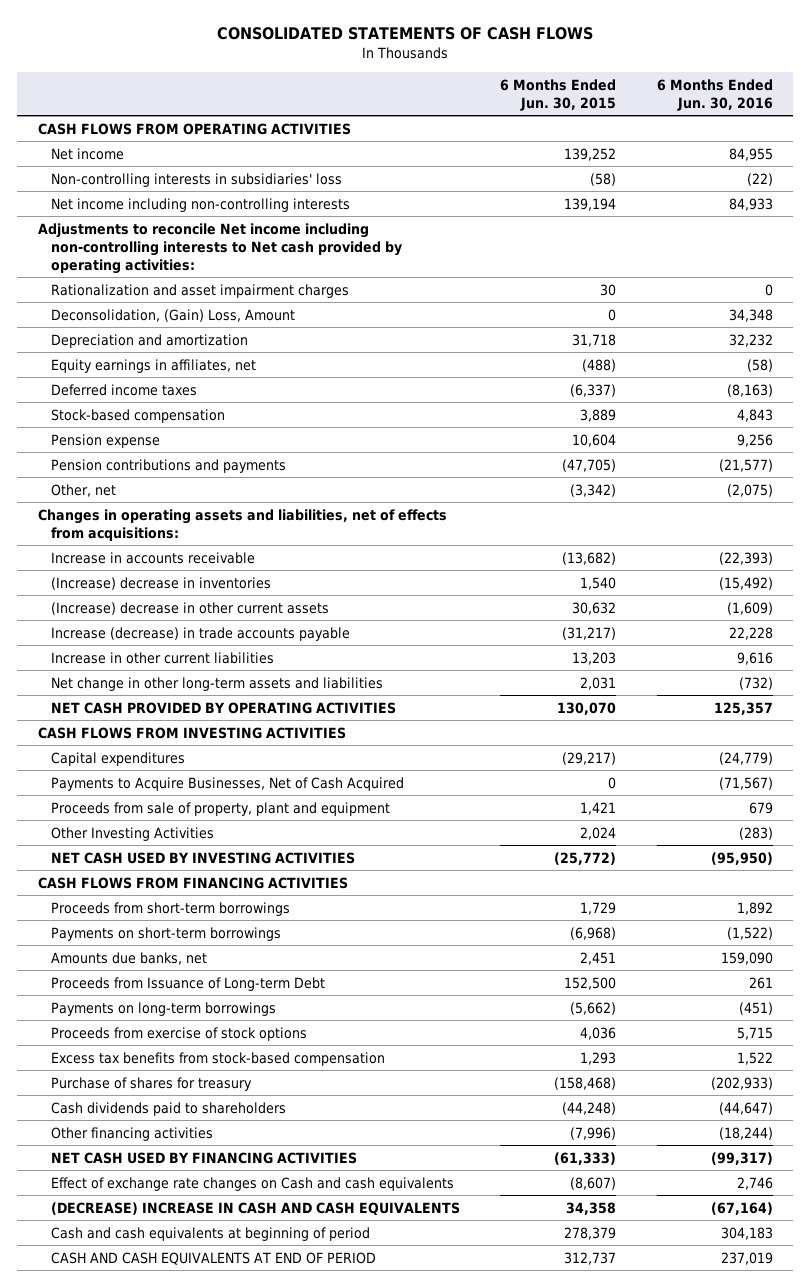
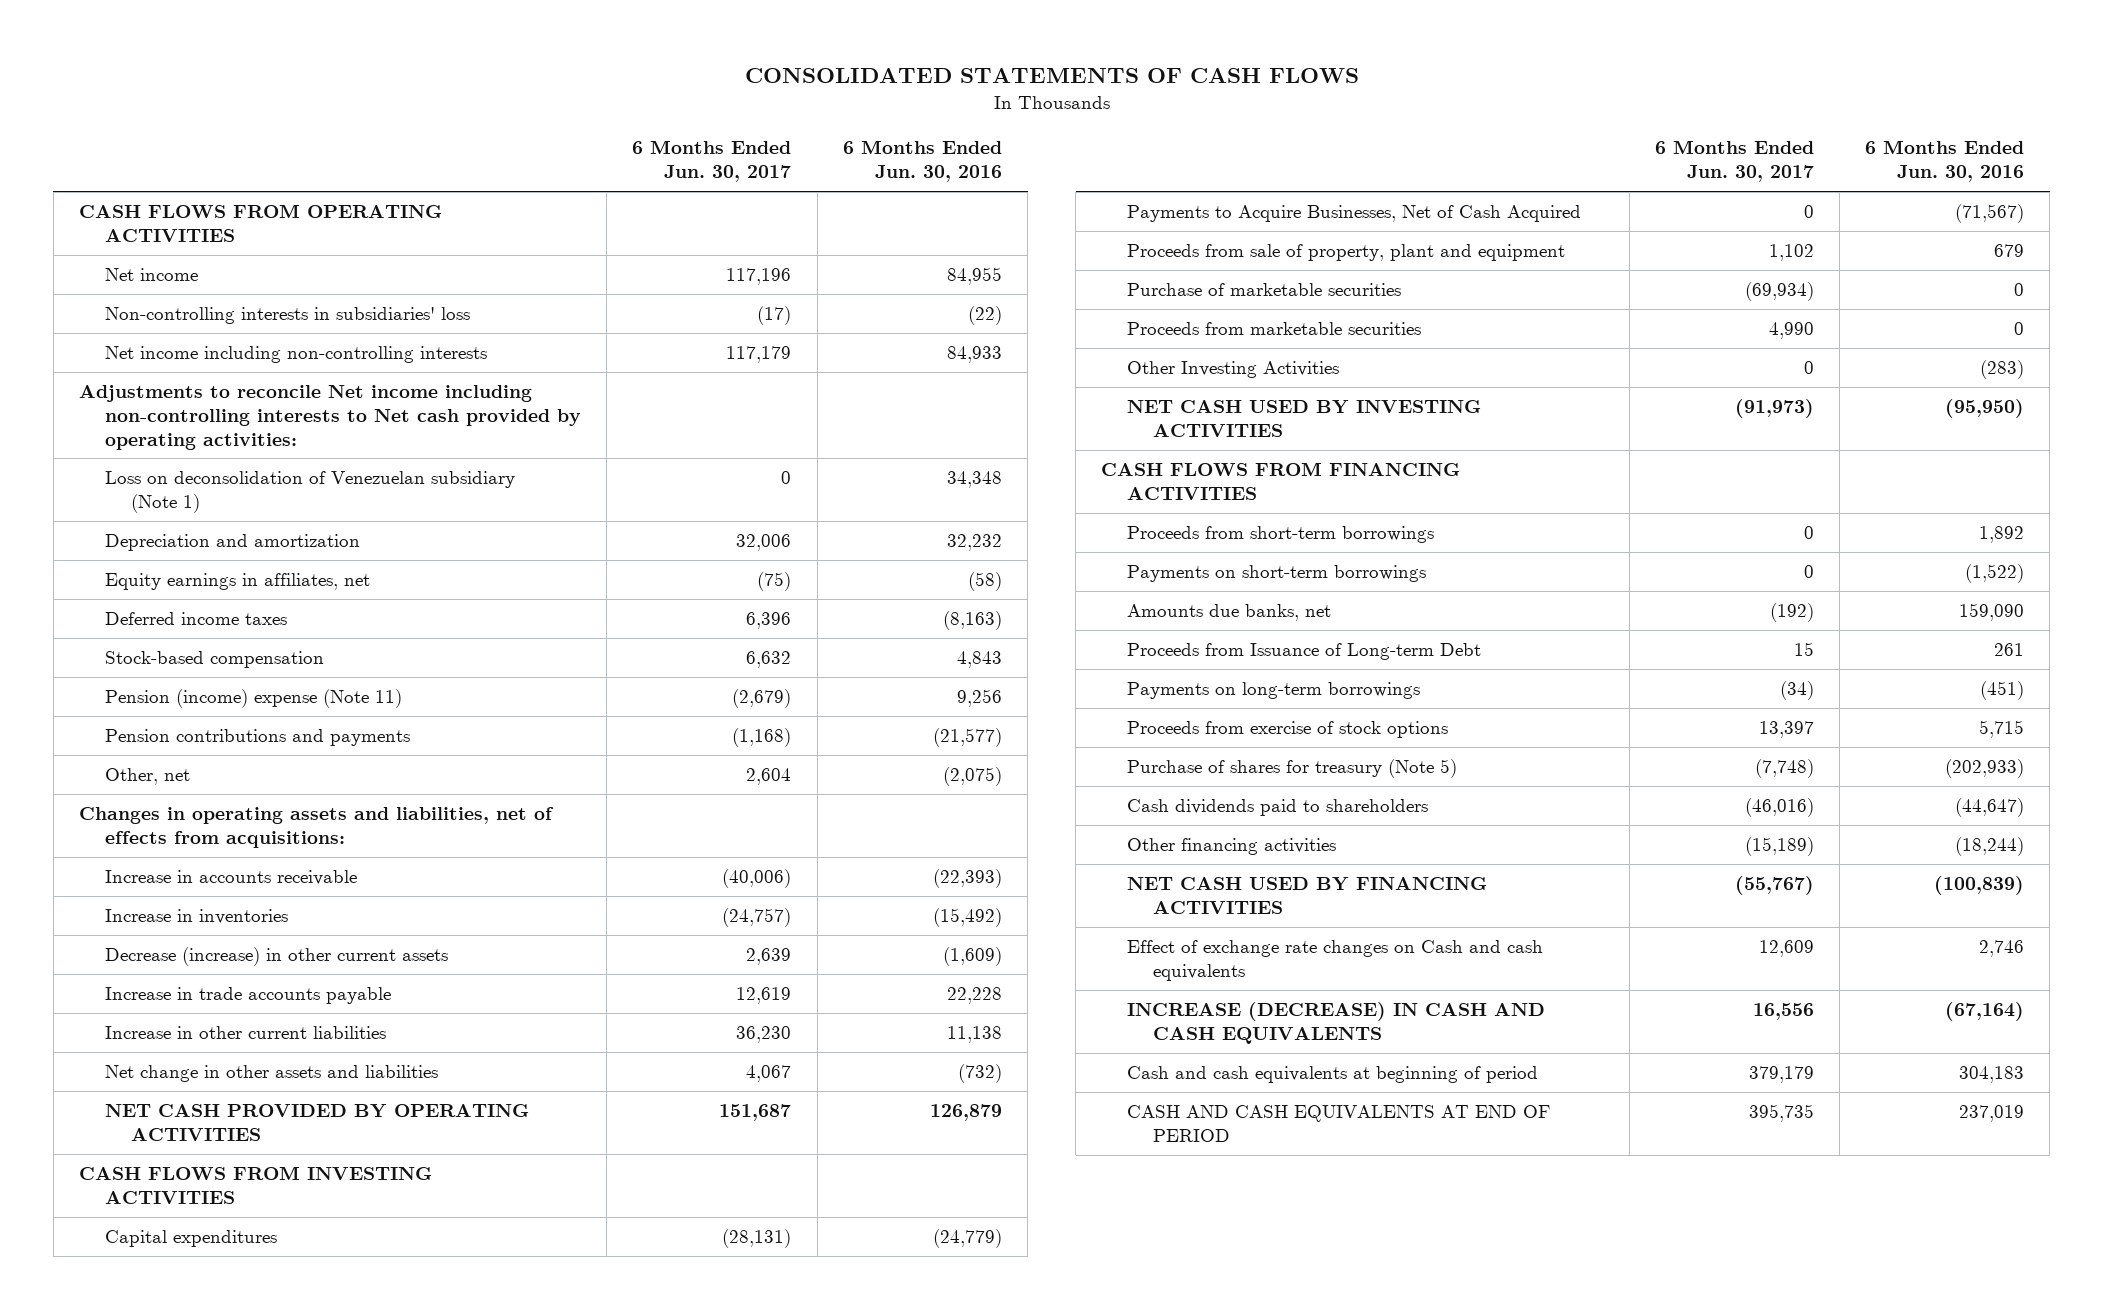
[500,78,617,111] 6 Months Ended Jun. 30, 2015 -> none
none -> [632,140,792,183] 6 Months Ended Jun. 30, 2017
[50,283,349,298] Rationalization and asset impairment charges -> none
[50,308,295,322] Deconsolidation, (Gain) Loss, Amount -> [104,471,515,513] Loss on deconsolidation of Venezuelan subsidiary (Note 1)
[50,433,160,448] Pension expense -> [104,689,402,709] Pension (income) expense (Note 11)
[50,576,271,590] (Increase) decrease in inventories -> [104,909,288,925] Increase in inventories
[50,601,329,615] (Increase) decrease in other current assets -> [104,947,448,967] Decrease (increase) in other current assets
[50,626,350,641] Increase (decrease) in trade accounts payable -> [104,987,391,1005] Increase in trade accounts payable
[736,651,773,665] 9,616 -> [946,1026,1002,1044] 11,138
[50,676,383,691] Net change in other long-term assets and liabilities -> [104,1065,438,1083] Net change in other assets and liabilities
[713,701,773,715] 125,357 -> [929,1104,1002,1122] 126,879
none -> [1127,283,1402,297] Purchase of marketable securities
none -> [1127,322,1422,336] Proceeds from marketable securities
[50,1051,385,1066] Excess tax benefits from stock-based compensation -> none
[50,1076,252,1091] Purchase of shares for treasury -> [1127,759,1458,779] Purchase of shares for treasury (Note 5)
[710,1151,773,1165] (99,317) -> [1934,876,2025,896] (100,839)
[50,1201,460,1216] (DECREASE) INCREASE IN CASH AND CASH EQUIVALENTS -> [1127,1002,1546,1044] INCREASE (DECREASE) IN CASH AND CASH EQUIVALENTS

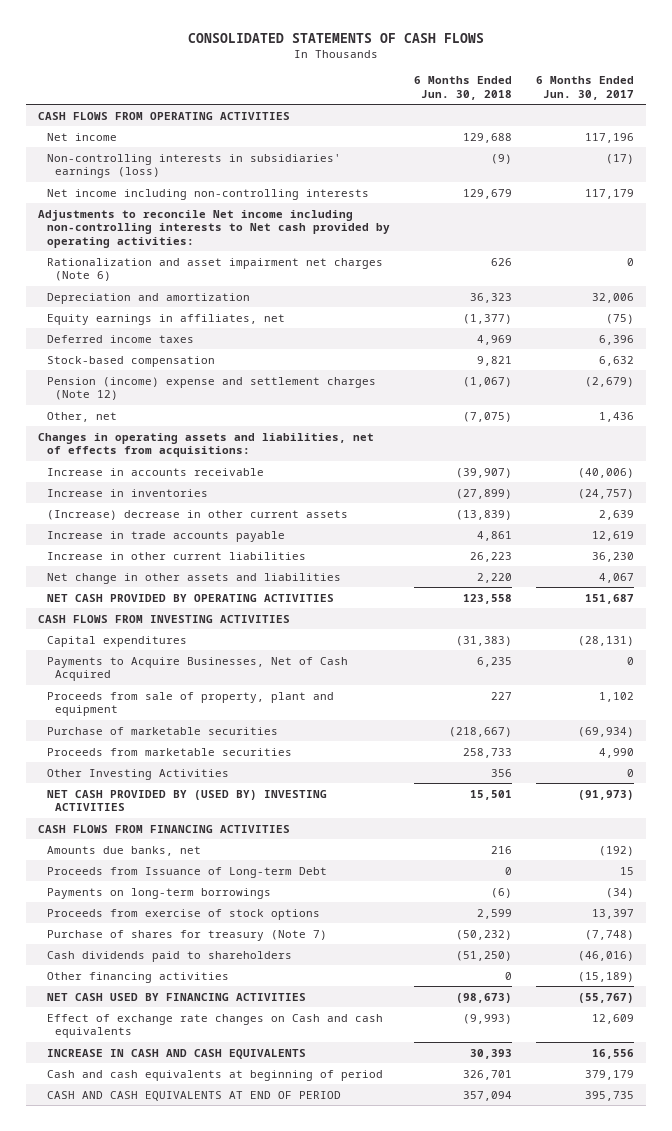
[842,140,1002,183] 6 Months Ended Jun. 30, 2016 -> none
none -> [413,76,512,100] 6 Months Ended Jun. 30, 2018
[104,307,470,325] Non-controlling interests in subsidiaries' loss -> [46,153,341,179] Non-controlling interests in subsidiaries' earnings (loss)
[104,471,515,513] Loss on deconsolidation of Venezuelan subsidiary (Note 1) -> none
none -> [46,257,383,282] Rationalization and asset impairment net charges (Note 6)
[104,729,410,747] Pension contributions and payments -> none
[104,689,402,709] Pension (income) expense (Note 11) -> [46,376,376,401] Pension (income) expense and settlement charges (Note 12)
[746,768,792,786] 2,604 -> [599,411,635,422] 1,436
[104,947,448,967] Decrease (increase) in other current assets -> [46,509,348,520] (Increase) decrease in other current assets
[1127,400,1482,437] NET CASH USED BY INVESTING ACTIVITIES -> [46,789,327,812] NET CASH PROVIDED BY (USED BY) INVESTING ACTIVITIES
[1127,526,1435,544] Proceeds from short-term borrowings -> none
[1127,565,1427,583] Payments on short-term borrowings -> none
[1127,759,1458,779] Purchase of shares for treasury (Note 5) -> [46,929,327,941] Purchase of shares for treasury (Note 7)
[1127,1002,1546,1044] INCREASE (DECREASE) IN CASH AND CASH EQUIVALENTS -> [46,1048,306,1059] INCREASE IN CASH AND CASH EQUIVALENTS

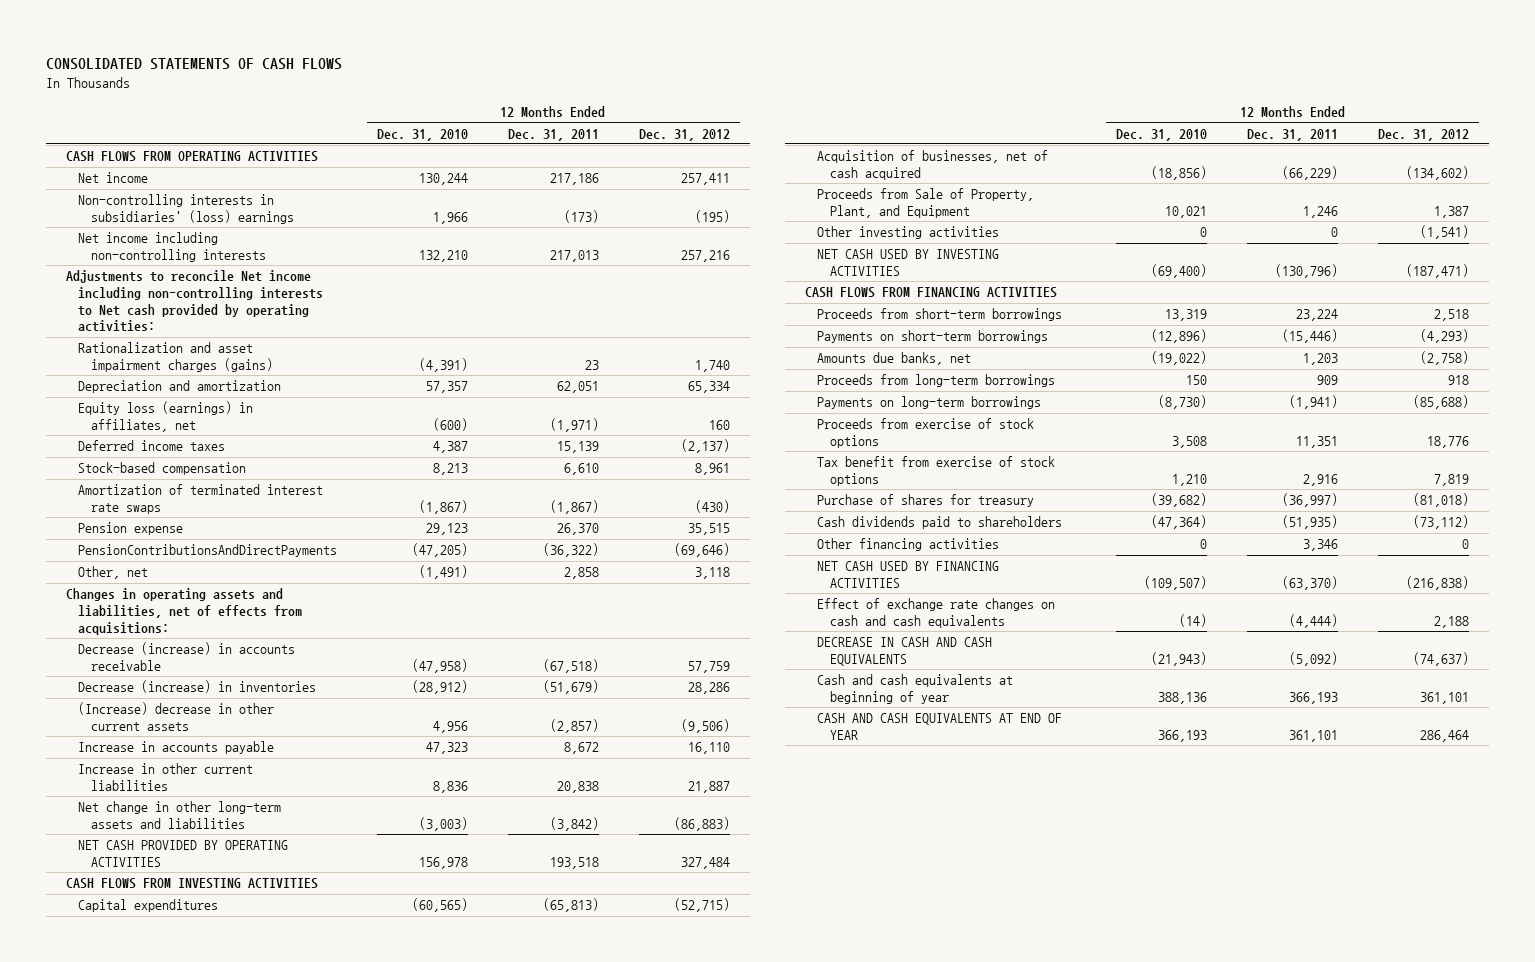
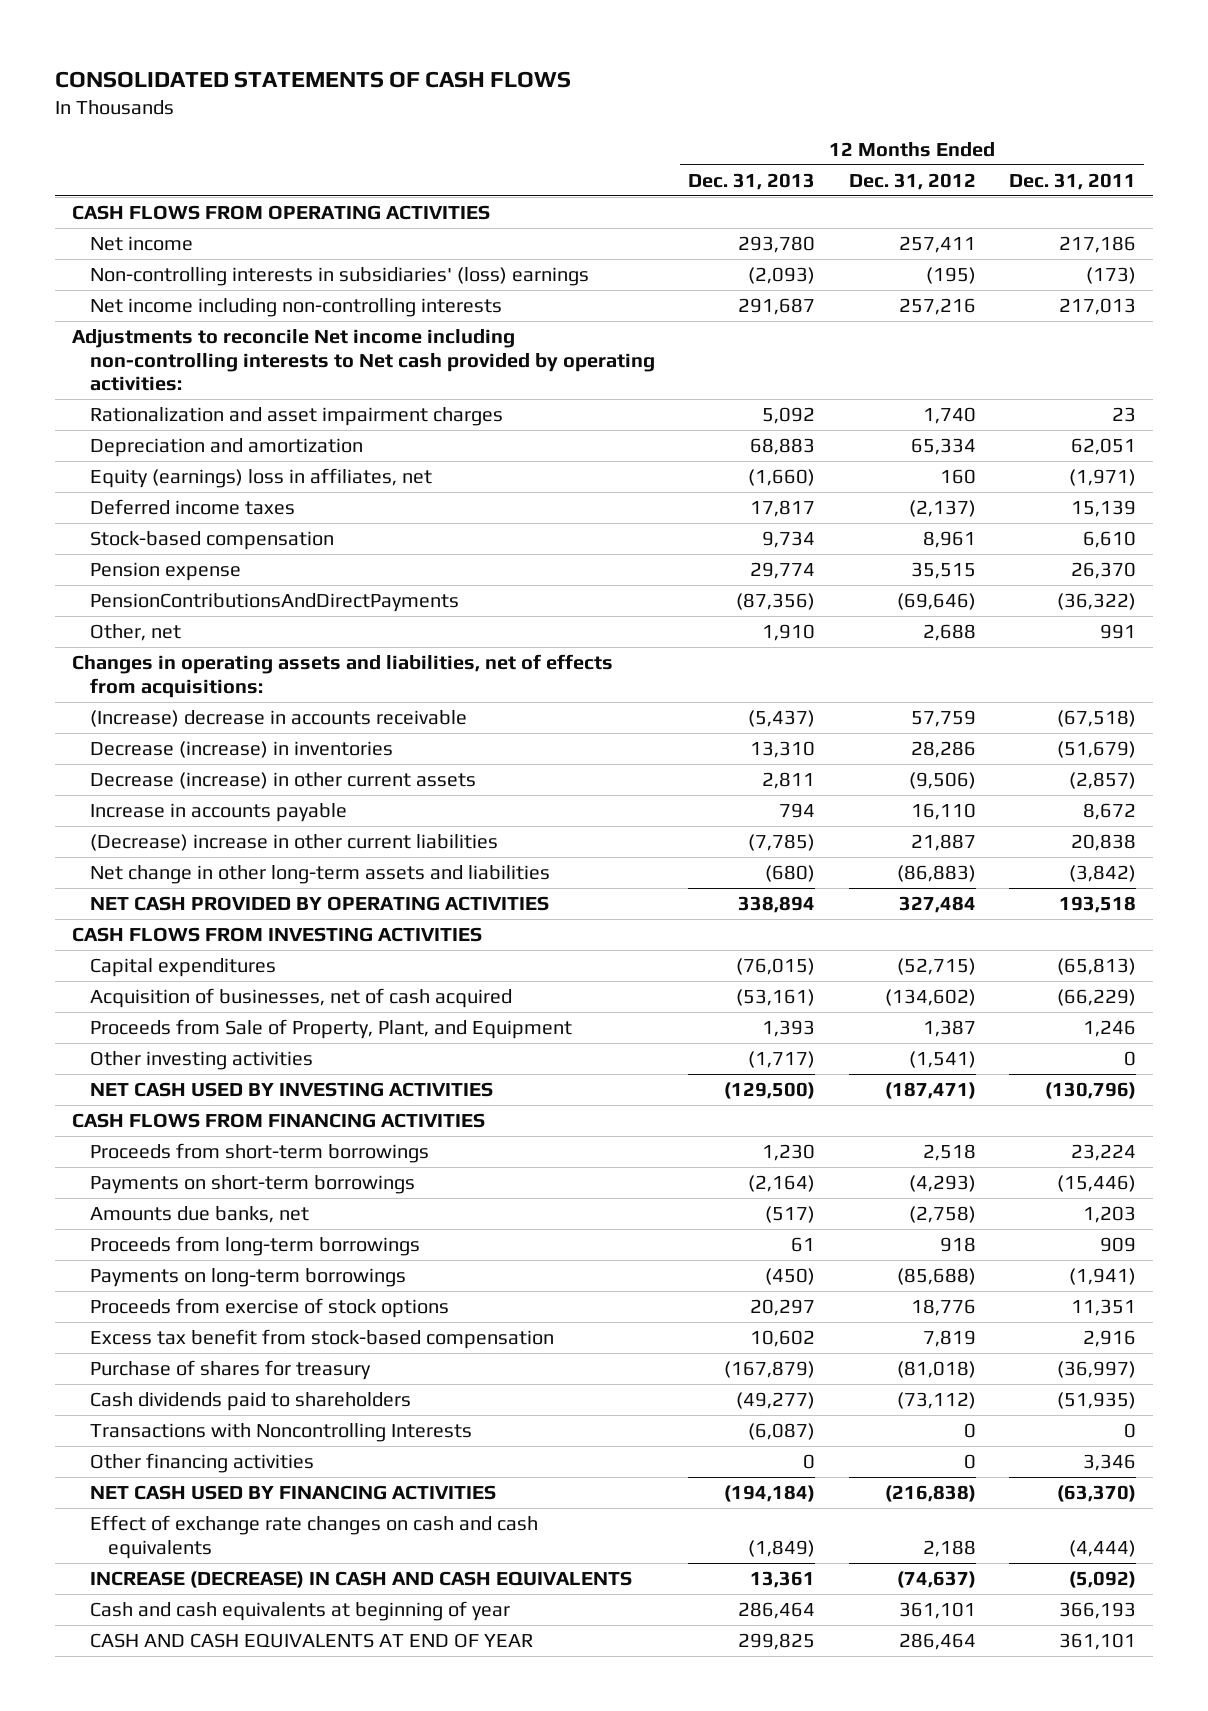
[377,128,469,141] Dec. 31, 2010 -> none
none -> [688,172,816,190] Dec. 31, 2013
[78,342,273,373] Rationalization and asset impairment charges (gains) -> [89,407,503,427] Rationalization and asset impairment charges
[78,401,254,433] Equity loss (earnings) in affiliates, net -> [89,468,432,489] Equity (earnings) loss in affiliates, net
[78,484,324,515] Amortization of terminated interest rate swaps -> none
[563,567,599,580] 2,858 -> [1099,624,1136,640] 991
[694,567,730,580] 3,118 -> [922,624,976,642] 2,688
[78,642,296,672] Decrease (increase) in accounts receivable -> [89,710,467,728] (Increase) decrease in accounts receivable
[78,702,275,732] (Increase) decrease in other current assets -> [89,772,476,790] Decrease (increase) in other current assets
[78,763,254,792] Increase in other current liabilities -> [89,834,498,852] (Decrease) increase in other current liabilities
[817,456,1056,487] Tax benefit from exercise of stock options -> [89,1329,554,1350] Excess tax benefit from stock-based compensation
none -> [89,1423,472,1443] Transactions with Noncontrolling Interests
[817,637,993,667] DECREASE IN CASH AND CASH EQUIVALENTS -> [89,1571,632,1589] INCREASE (DECREASE) IN CASH AND CASH EQUIVALENTS

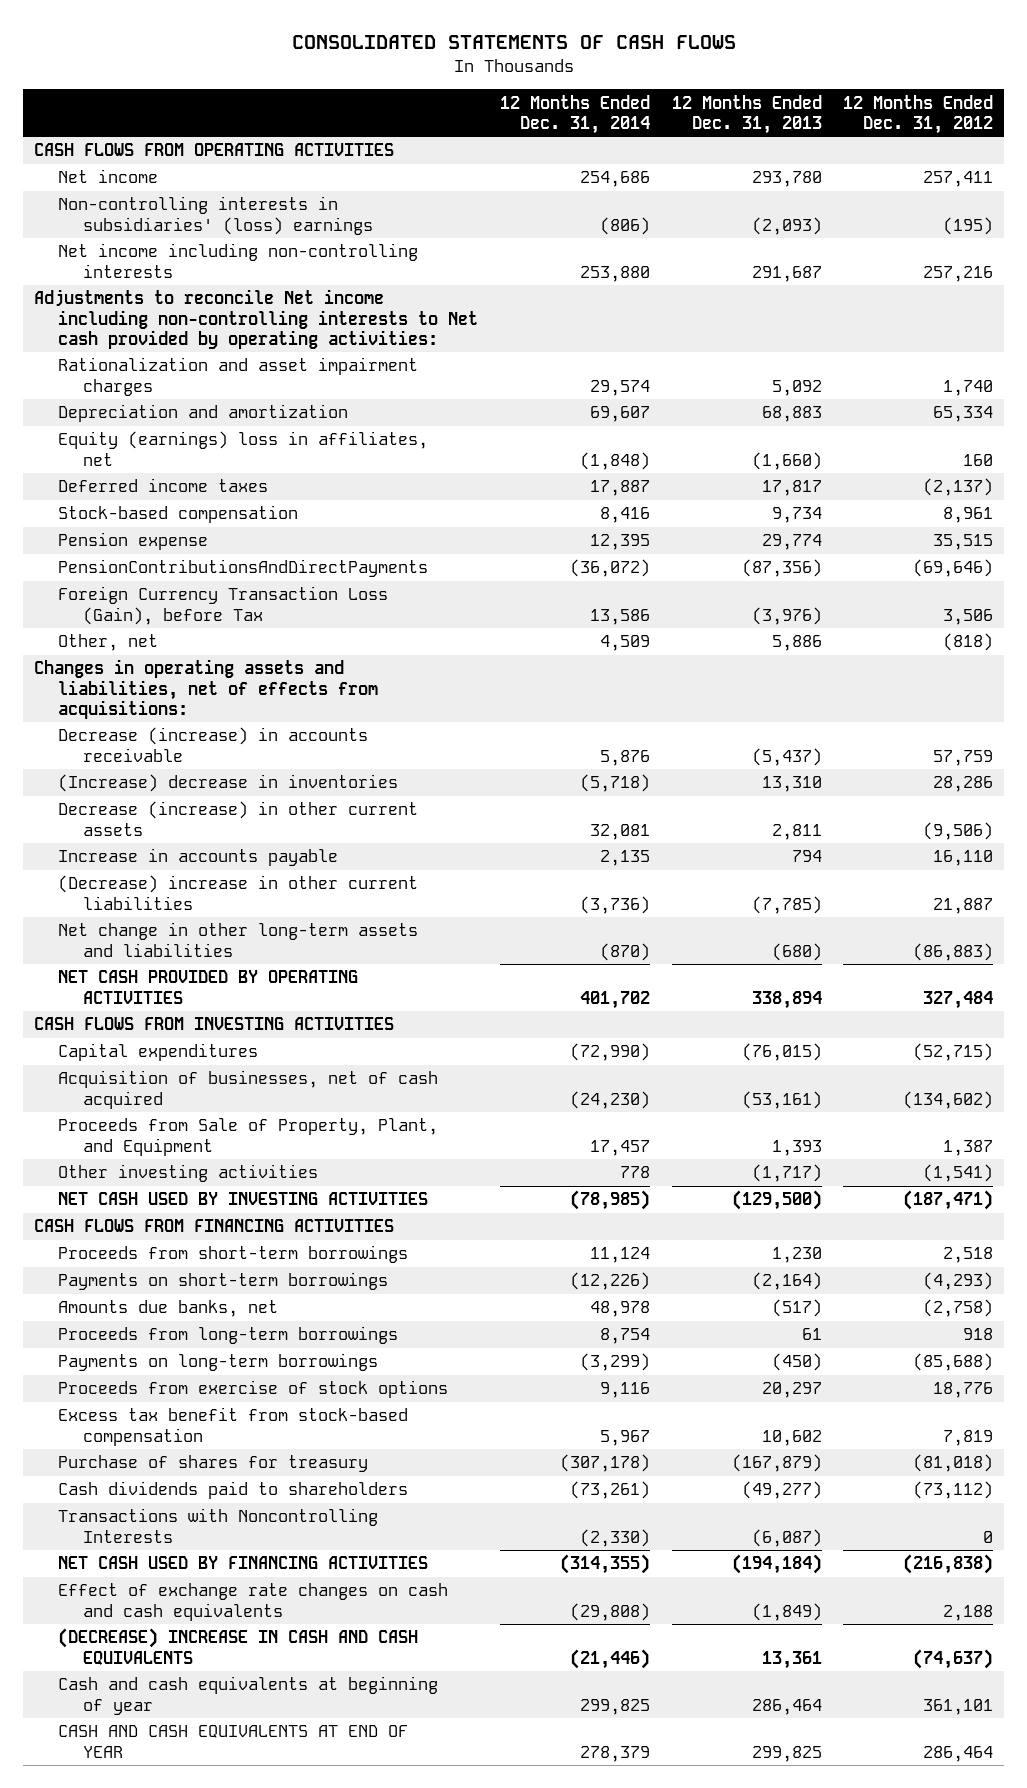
[1008,172,1136,190] Dec. 31, 2011 -> none
none -> [500,94,651,134] 12 Months Ended Dec. 31, 2014
none -> [58,586,389,625] Foreign Currency Transaction Loss (Gain), before Tax
[762,624,816,642] 1,910 -> [771,635,822,652] 5,886
[922,624,976,642] 2,688 -> [943,633,994,652] (818)
[89,710,467,728] (Increase) decrease in accounts receivable -> [58,727,369,762] Decrease (increase) in accounts receivable
[89,741,393,759] Decrease (increase) in inventories -> [58,774,399,793] (Increase) decrease in inventories
[89,1453,314,1474] Other financing activities -> none
[89,1571,632,1589] INCREASE (DECREASE) IN CASH AND CASH EQUIVALENTS -> [58,1628,419,1665] (DECREASE) INCREASE IN CASH AND CASH EQUIVALENTS

